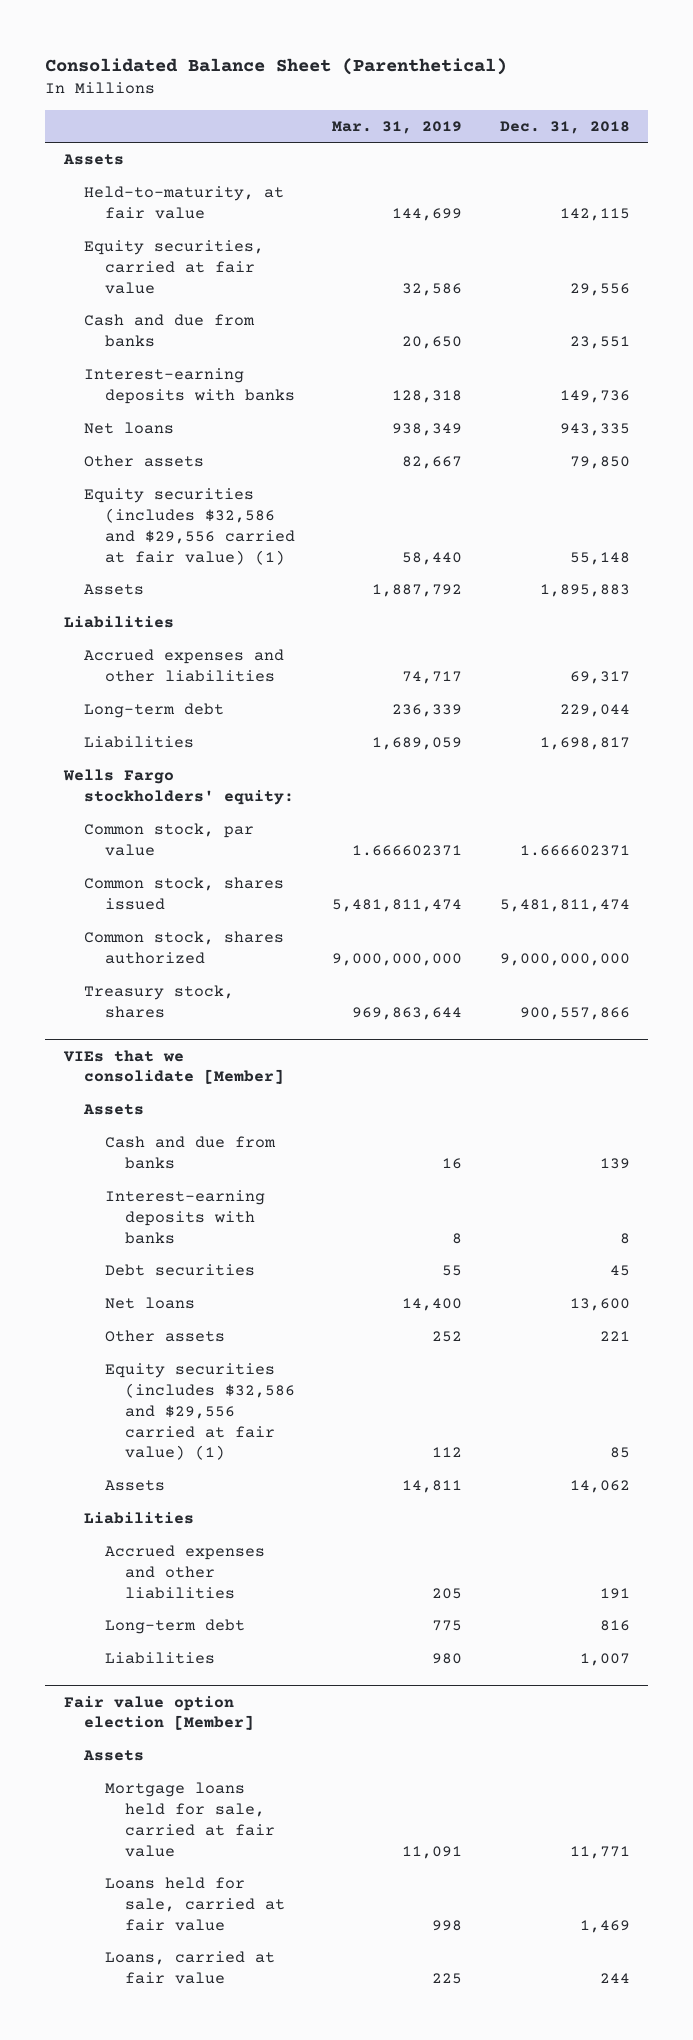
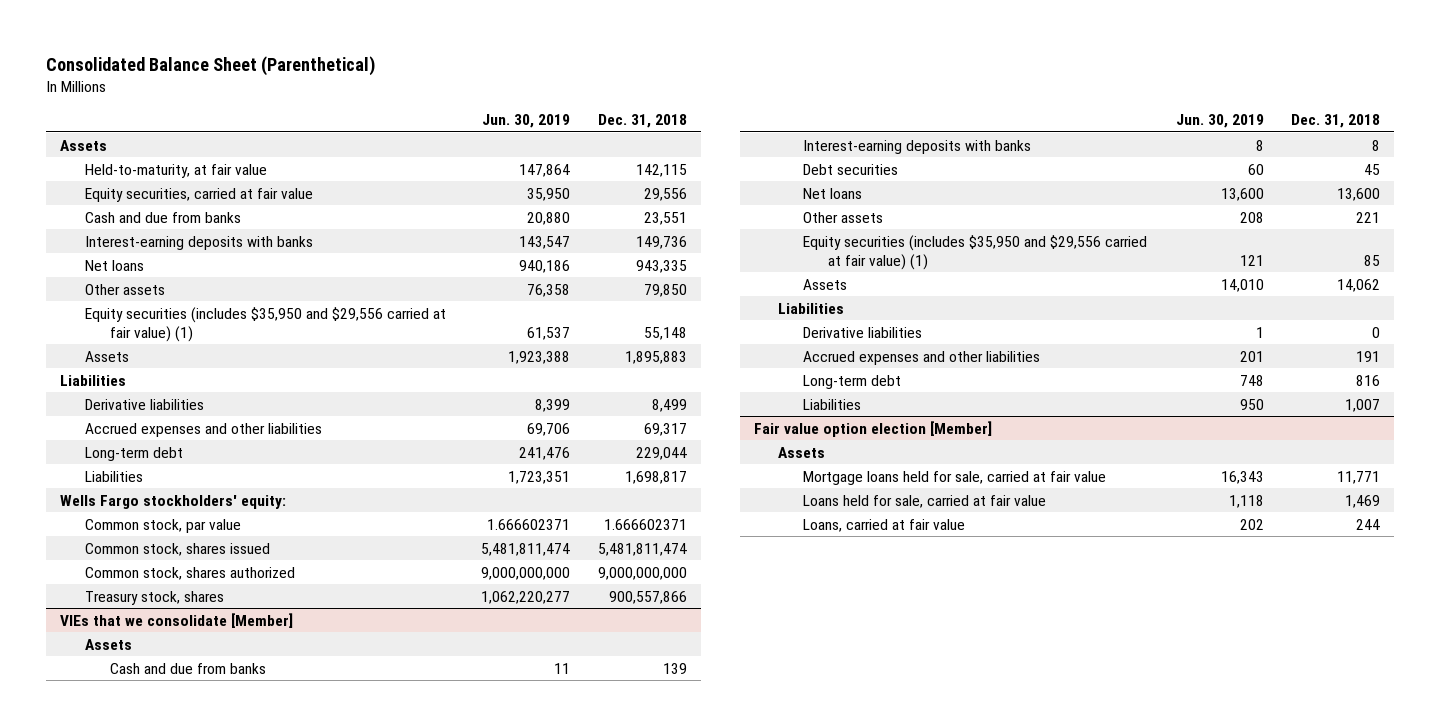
[332,120,463,134] Mar. 31, 2019 -> none
none -> [482,114,571,129] Jun. 30, 2019
[84,488,295,565] Equity securities (includes $32,586 and $29,556 carried at fair value) (1) -> [84,306,446,342] Equity securities (includes $35,950 and $29,556 carried at fair value) (1)
none -> [84,398,204,410] Derivative liabilities
[104,1363,296,1461] Equity securities (includes $32,586 and $29,556 carried at fair value) (1) -> [802,234,1147,270] Equity securities (includes $35,950 and $29,556 carried at fair value) (1)
none -> [802,326,922,338] Derivative liabilities

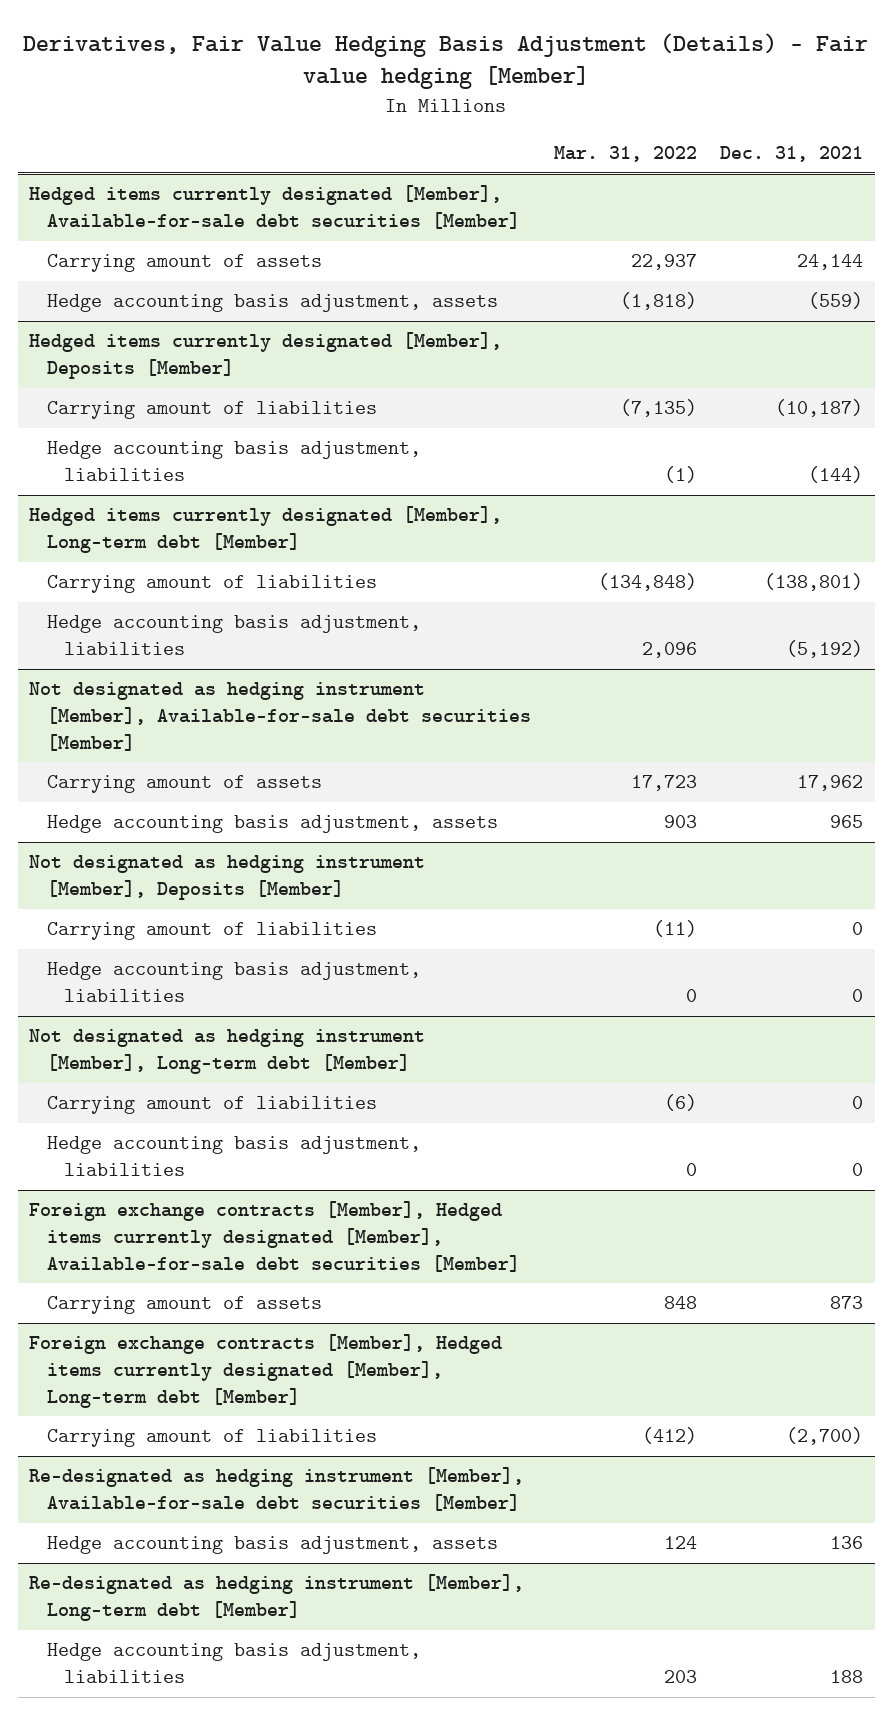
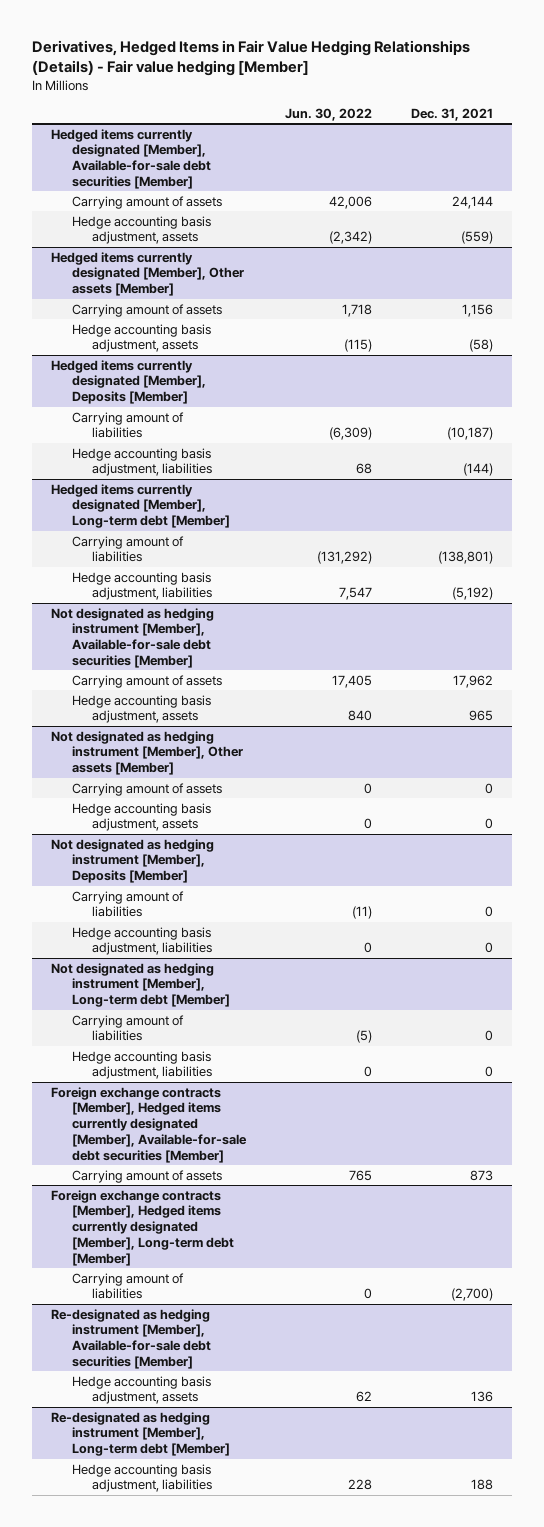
[23,32,869,90] Derivatives, Fair Value Hedging Basis Adjustment (Details) - Fair value hedging [Member] -> [31,40,470,77] Derivatives, Hedged Items in Fair Value Hedging Relationships (Details) - Fair value hedging [Member]
[553,146,697,163] Mar. 31, 2022 -> none
none -> [284,107,372,121] Jun. 30, 2022
none -> [51,251,244,297] Hedged items currently designated [Member], Other assets [Member]
none -> [71,303,222,317] Carrying amount of assets
none -> [71,323,211,353] Hedge accounting basis adjustment, assets
none -> [51,730,243,776] Not designated as hedging instrument [Member], Other assets [Member]
none -> [71,782,222,796] Carrying amount of assets
none -> [71,802,211,832] Hedge accounting basis adjustment, assets

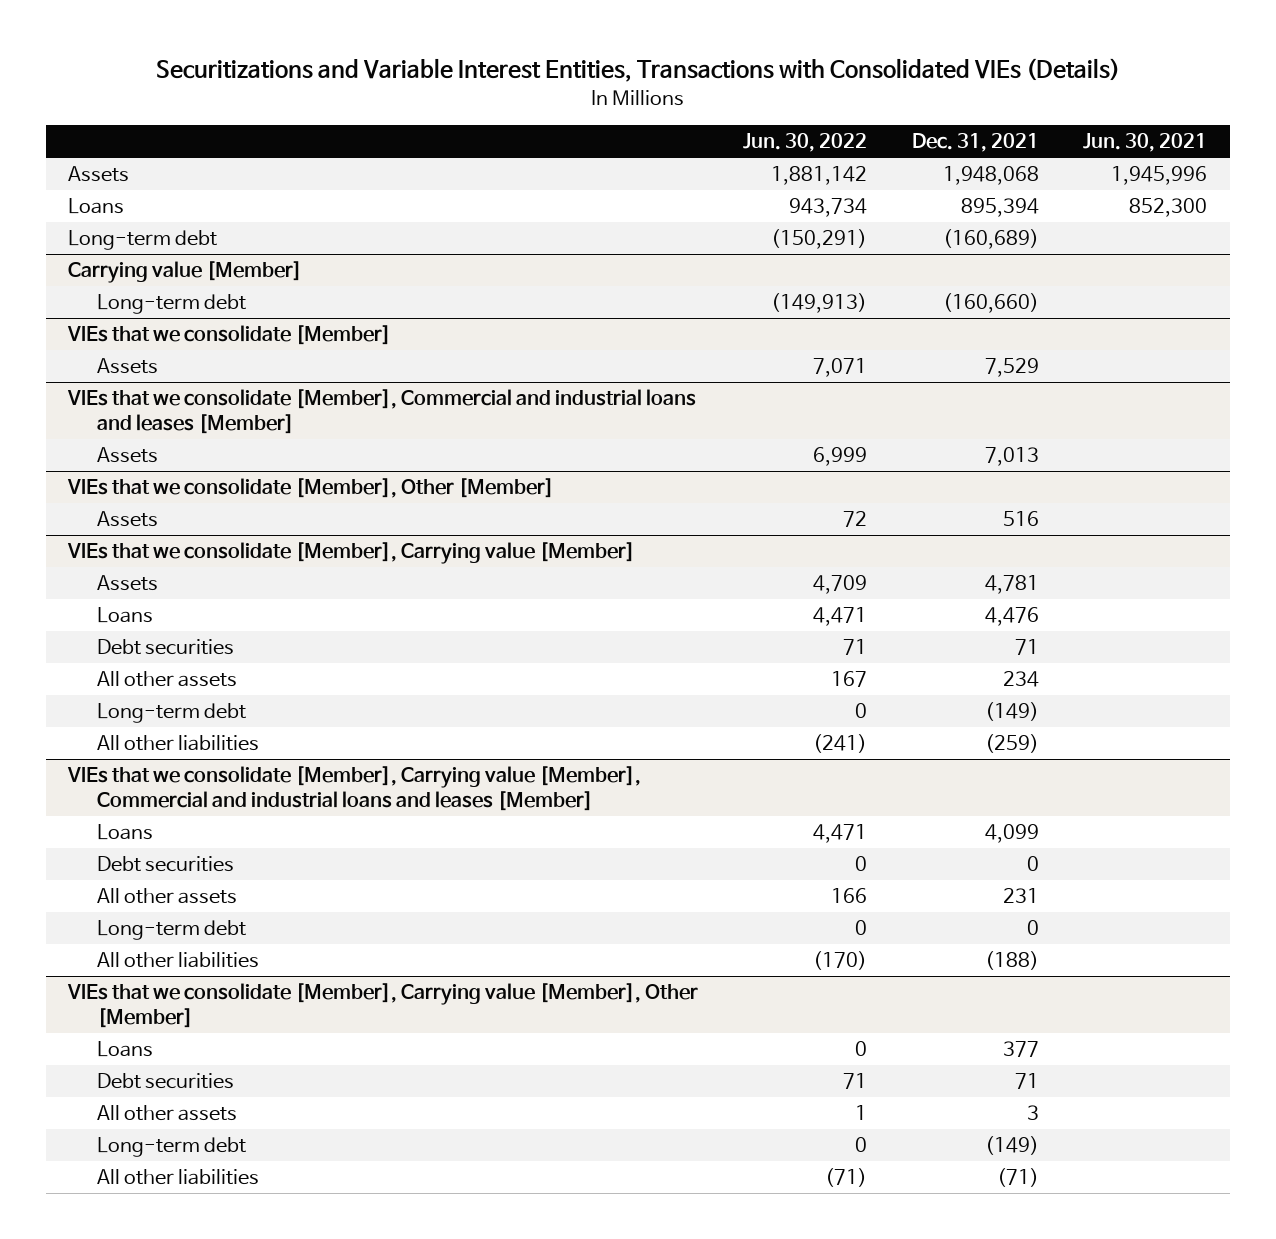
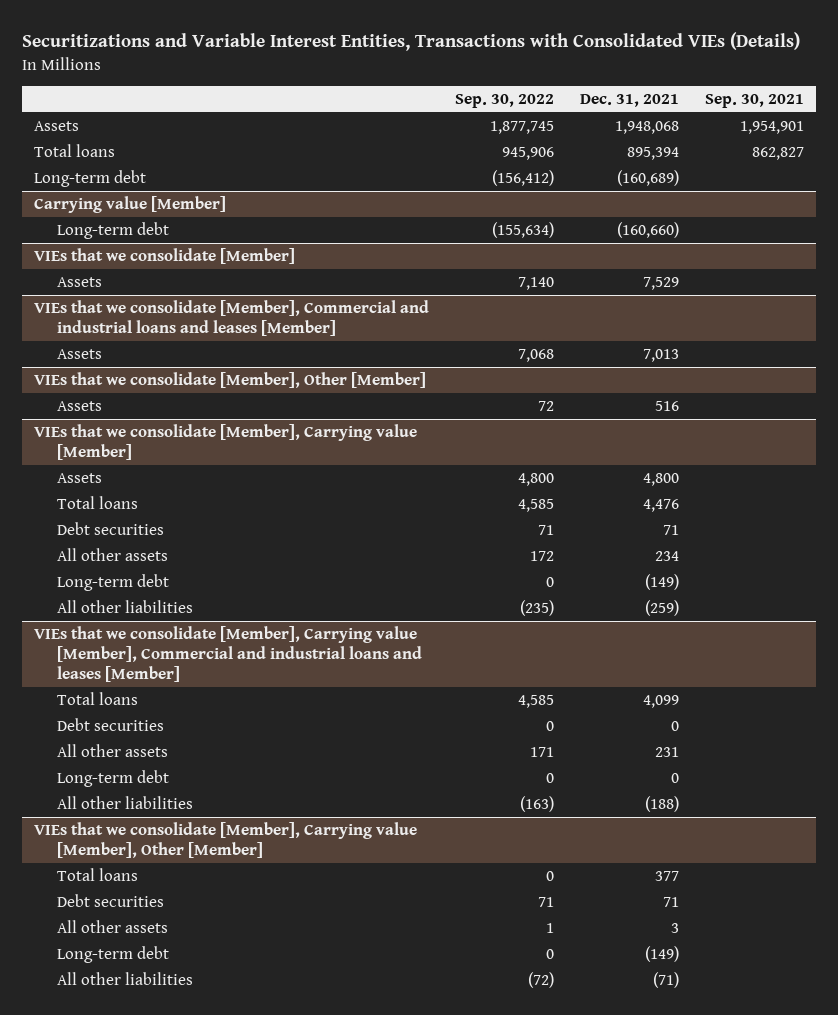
[743,133,868,153] Jun. 30, 2022 -> none
[1083,133,1208,153] Jun. 30, 2021 -> none
none -> [455,94,555,109] Sep. 30, 2022
none -> [704,94,804,109] Sep. 30, 2021
[68,198,125,215] Loans -> [34,144,116,158] Total loans
[984,575,1039,595] 4,781 -> [642,473,679,487] 4,800
[97,607,154,624] Loans -> [57,496,139,510] Total loans
[97,824,154,841] Loans -> [57,692,139,706] Total loans
[97,1041,154,1058] Loans -> [57,868,139,882] Total loans

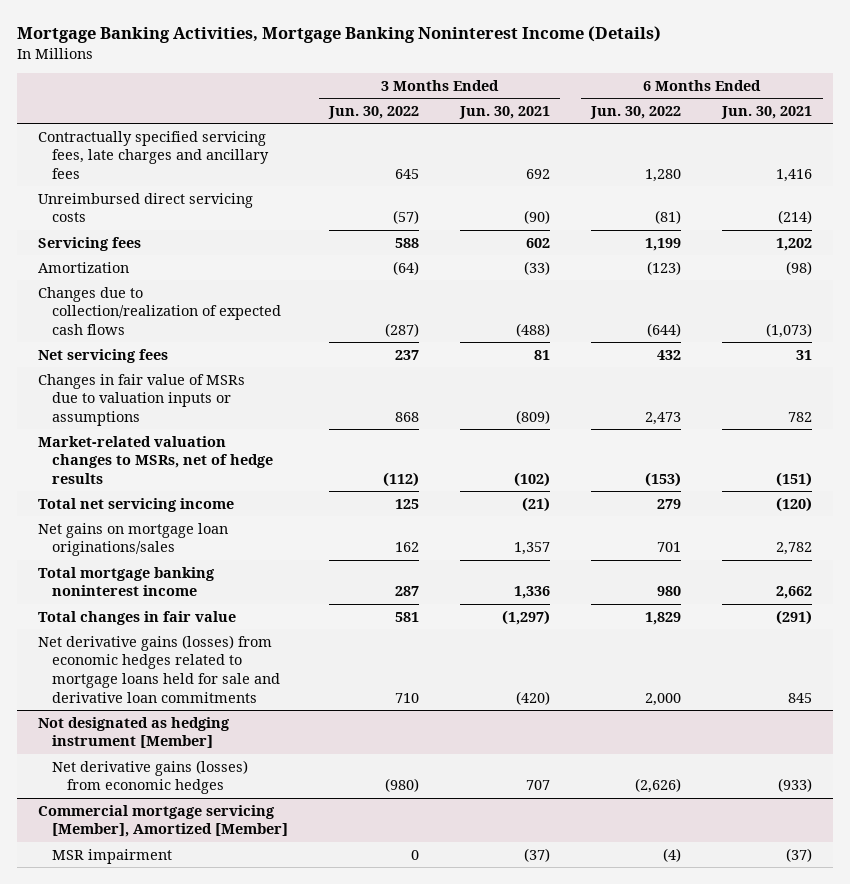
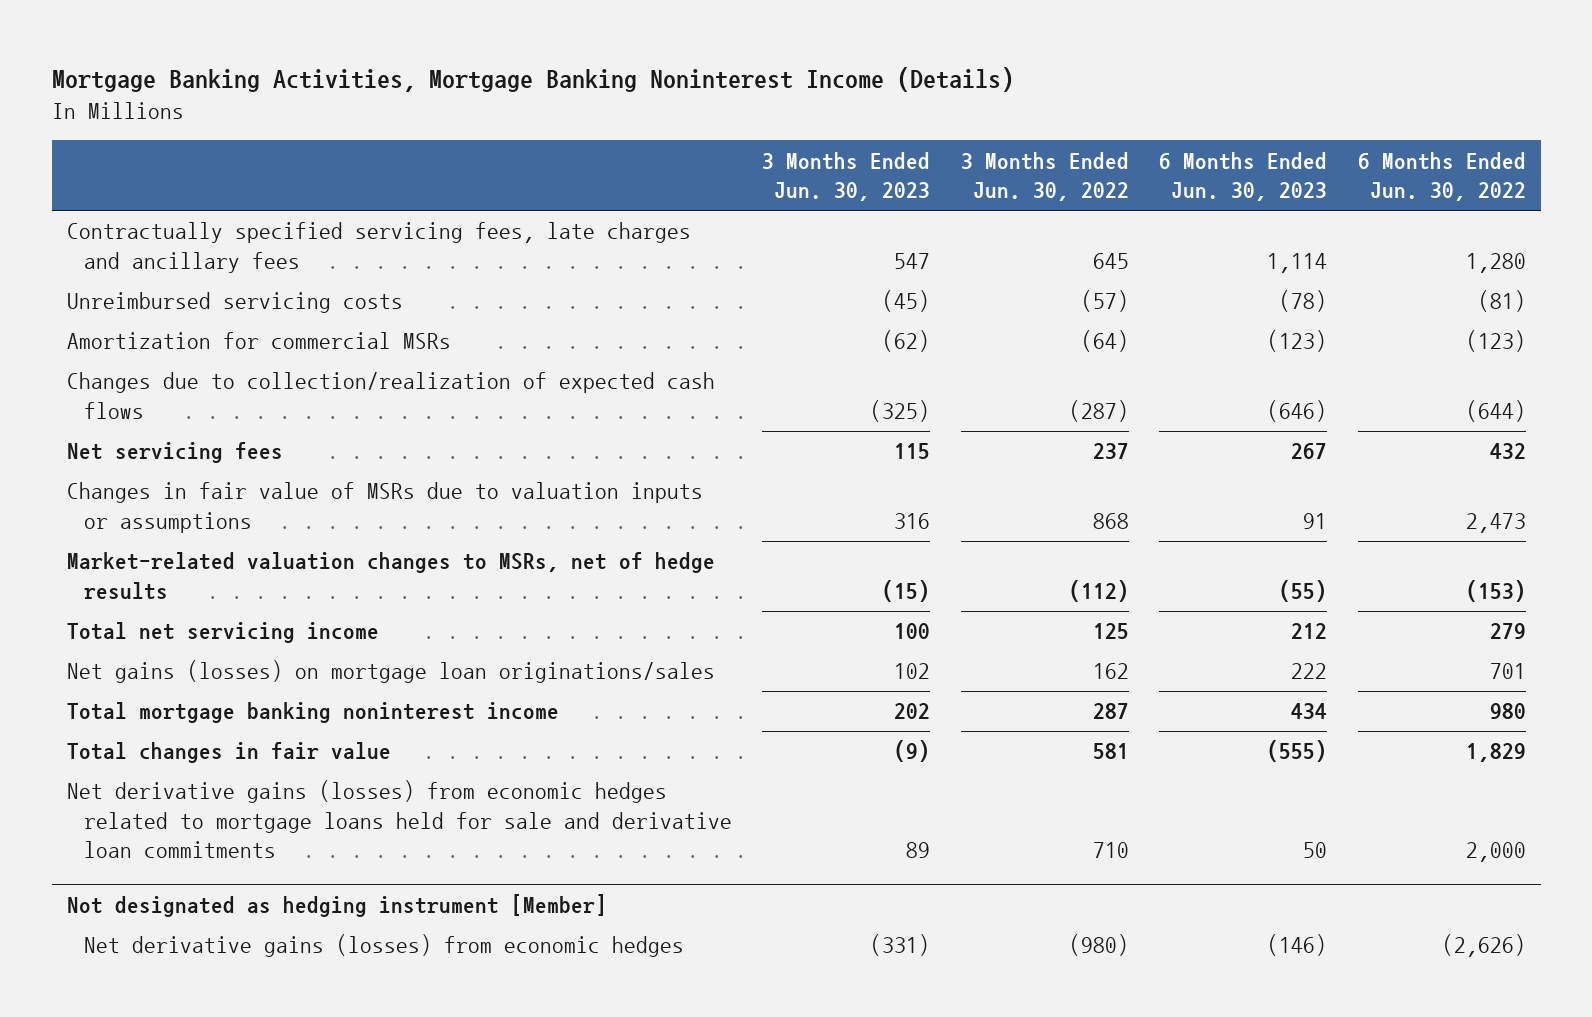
[459,106,551,120] Jun. 30, 2021 -> none
[721,106,813,120] Jun. 30, 2021 -> none
none -> [762,151,931,202] 3 Months Ended Jun. 30, 2023
none -> [1159,151,1328,202] 6 Months Ended Jun. 30, 2023
[37,236,141,251] Servicing fees -> none
[37,192,253,223] Unreimbursed direct servicing costs -> [66,292,403,314] Unreimbursed servicing costs
[37,261,129,273] Amortization -> [66,332,451,350] Amortization for commercial MSRs
[37,522,228,557] Net gains on mortgage loan originations/sales -> [66,660,715,684] Net gains (losses) on mortgage loan originations/sales
[37,804,289,838] Commercial mortgage servicing [Member], Amortized [Member] -> none
[52,848,173,864] MSR impairment -> none

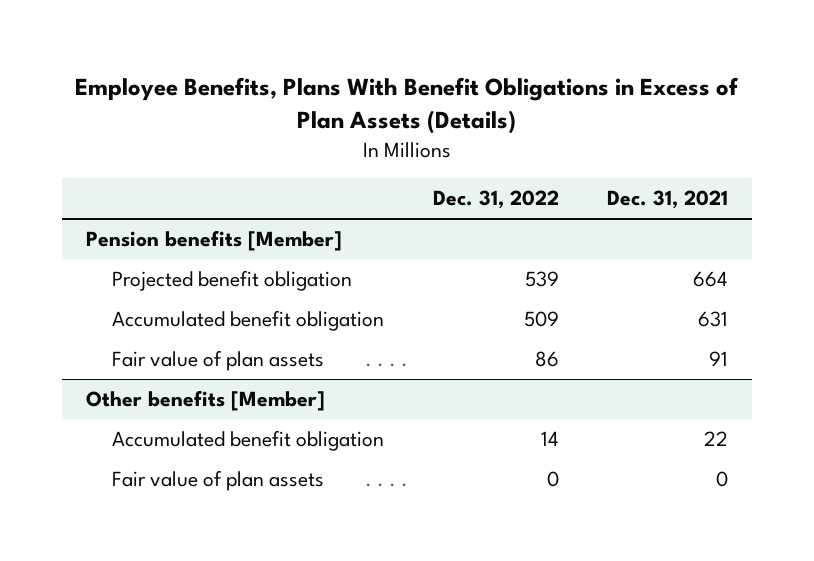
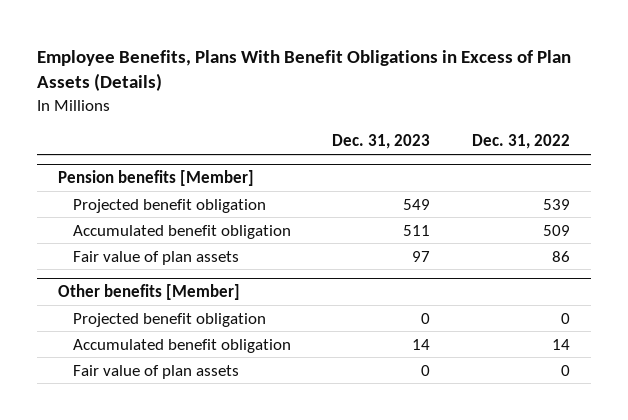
[606,190,728,210] Dec. 31, 2021 -> none
none -> [332,134,431,150] Dec. 31, 2023
none -> [72,312,266,327] Projected benefit obligation

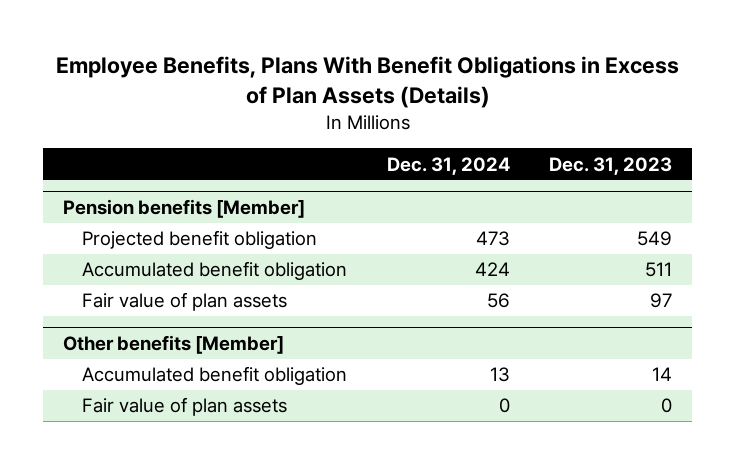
[471,134,570,150] Dec. 31, 2022 -> none
none -> [386,156,510,175] Dec. 31, 2024
[72,312,266,327] Projected benefit obligation -> none

